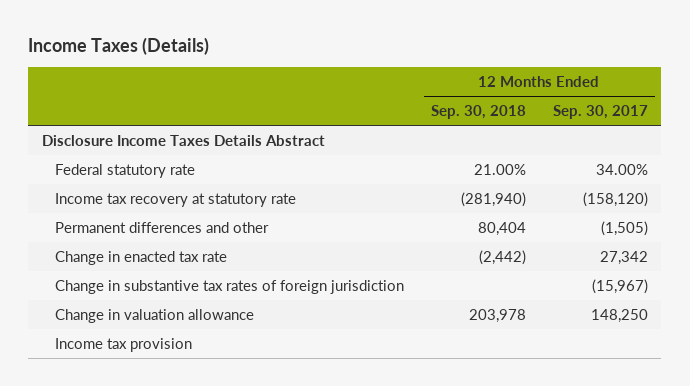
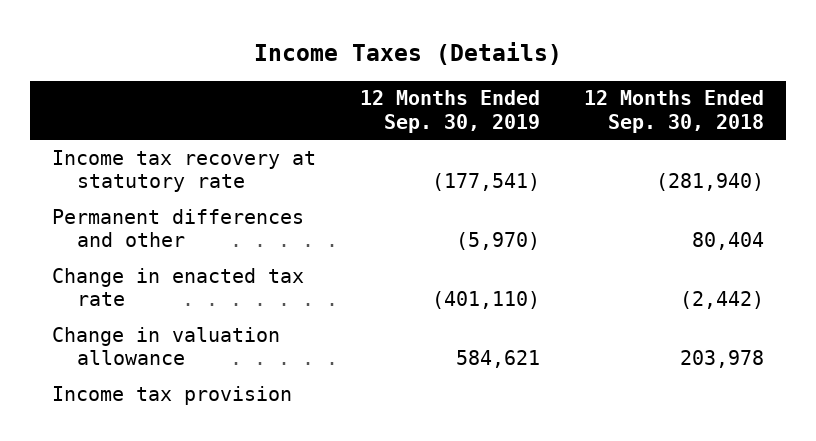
[552,105,648,120] Sep. 30, 2017 -> none
none -> [359,90,540,133] 12 Months Ended Sep. 30, 2019
[41,135,325,147] Disclosure Income Taxes Details Abstract -> none
[55,164,196,179] Federal statutory rate -> none
[55,280,405,295] Change in substantive tax rates of foreign jurisdiction -> none

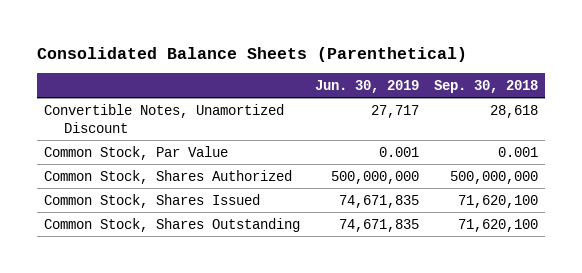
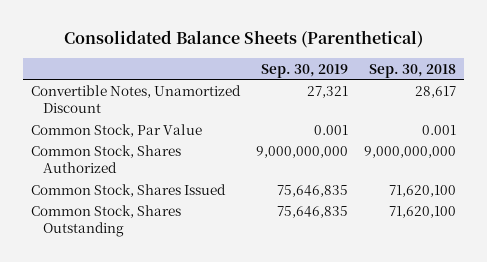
[315,79,420,93] Jun. 30, 2019 -> none
none -> [261,63,349,78] Sep. 30, 2019
[489,104,538,118] 28,618 -> [415,85,457,98] 28,617
[449,170,538,184] 500,000,000 -> [364,145,457,158] 9,000,000,000

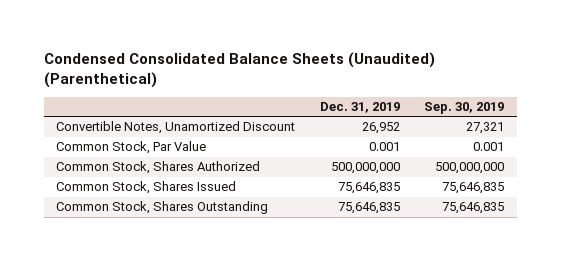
[63,30,423,49] Consolidated Balance Sheets (Parenthetical) -> [43,51,435,88] Condensed Consolidated Balance Sheets (Unaudited) (Parenthetical)
[369,63,457,78] Sep. 30, 2018 -> none
none -> [319,102,400,114] Dec. 31, 2019
[256,145,349,158] 9,000,000,000 -> [435,162,505,175] 500,000,000

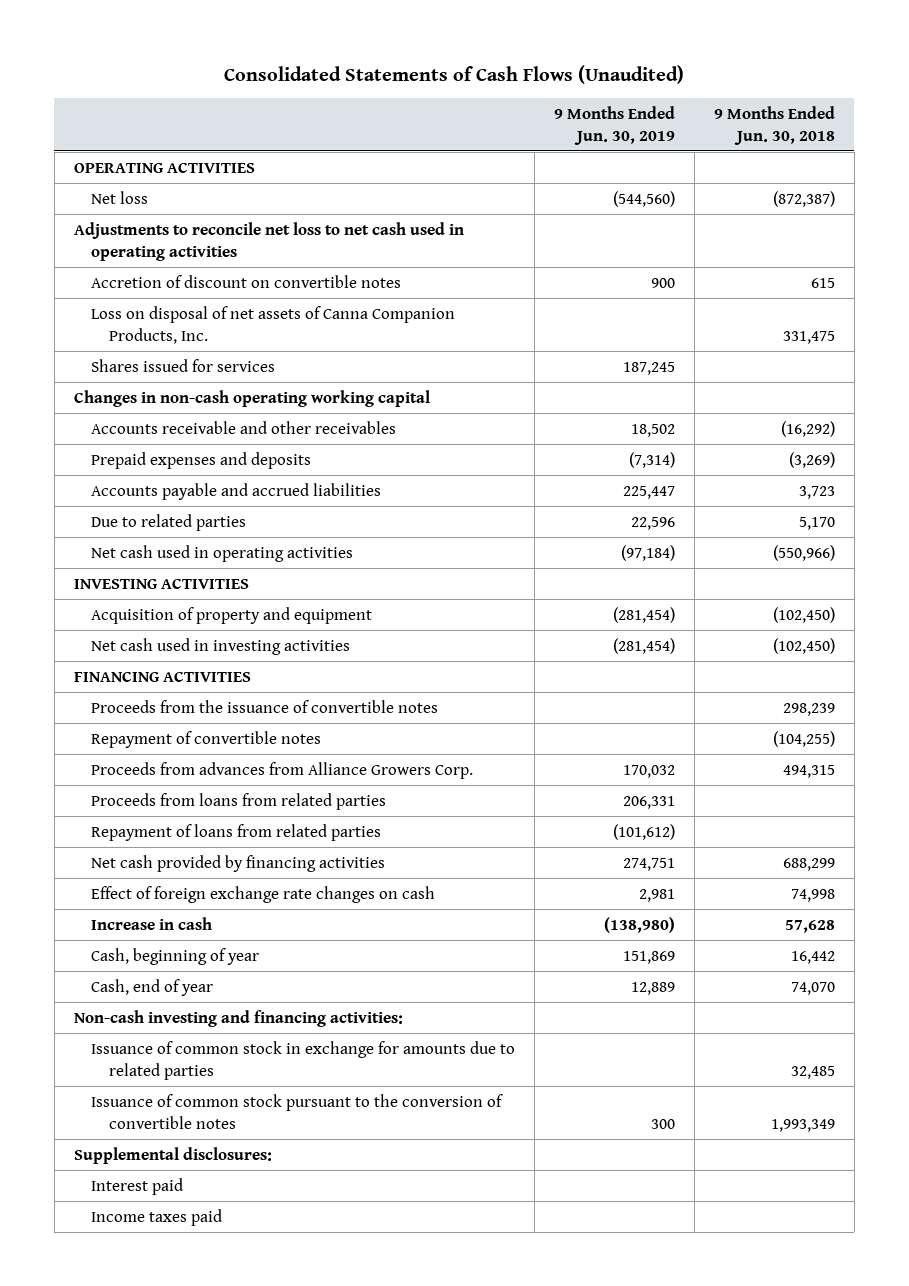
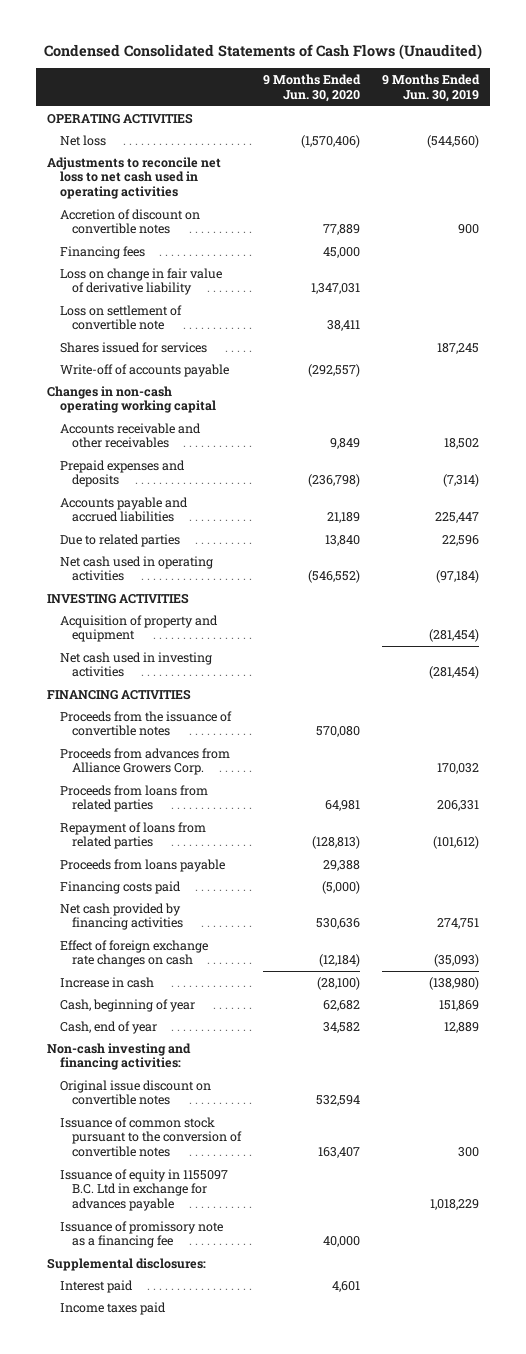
[224,64,685,84] Consolidated Statements of Cash Flows (Unaudited) -> [43,43,482,60] Condensed Consolidated Statements of Cash Flows (Unaudited)
[713,105,835,145] 9 Months Ended Jun. 30, 2018 -> none
none -> [262,74,361,102] 9 Months Ended Jun. 30, 2020
none -> [59,245,145,259] Financing fees
[91,305,456,345] Loss on disposal of net assets of Canna Companion Products, Inc. -> [59,267,222,296] Loss on change in fair value of derivative liability
none -> [59,304,182,331] Loss on settlement of convertible note
none -> [59,363,229,377] Write-off of accounts payable
[91,730,322,748] Repayment of convertible notes -> none
none -> [59,858,225,872] Proceeds from loans payable
none -> [59,880,181,894] Financing costs paid
[639,888,676,902] 2,981 -> [433,954,479,968] (35,093)
[91,1040,516,1081] Issuance of common stock in exchange for amounts due to related parties -> none
none -> [59,1079,211,1106] Original issue discount on convertible notes
none -> [59,1168,228,1212] Issuance of equity in 1155097 B.C. Ltd in exchange for advances payable
none -> [59,1220,223,1249] Issuance of promissory note as a financing fee

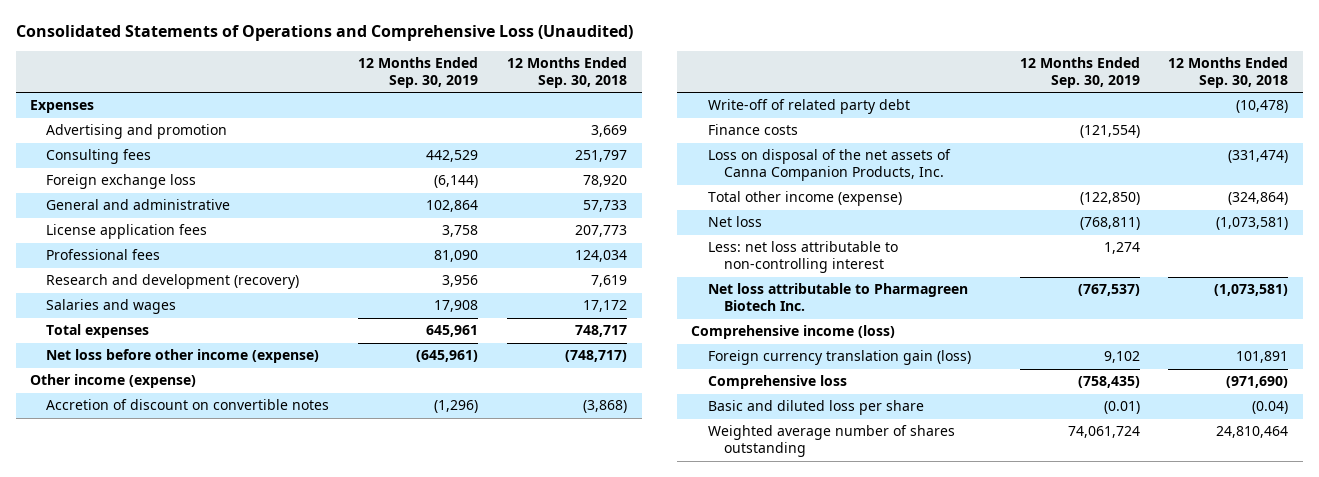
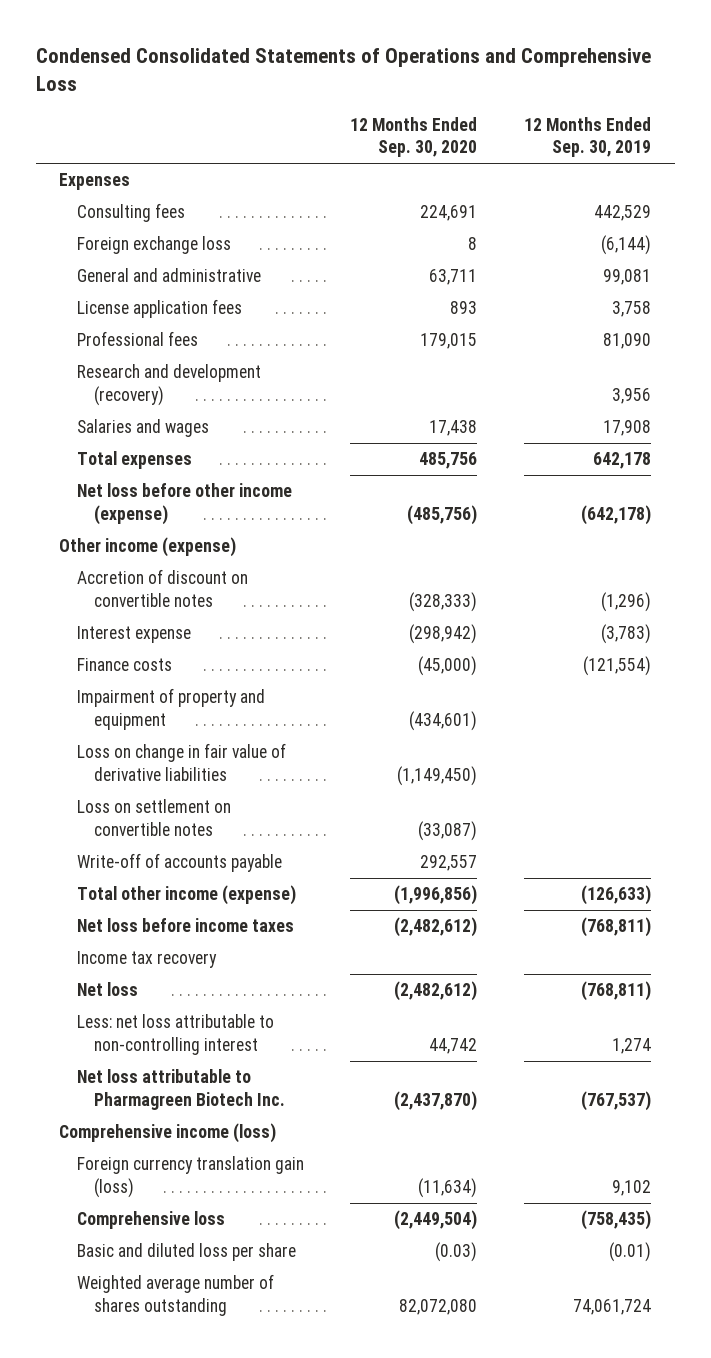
[15,25,633,42] Consolidated Statements of Operations and Comprehensive Loss (Unaudited) -> [36,48,652,91] Condensed Consolidated Statements of Operations and Comprehensive Loss
[507,57,628,88] 12 Months Ended Sep. 30, 2018 -> none
none -> [350,117,478,158] 12 Months Ended Sep. 30, 2020
[46,124,228,140] Advertising and promotion -> none
[426,200,479,213] 102,864 -> [603,269,652,286] 99,081
[426,325,479,338] 645,961 -> [593,452,652,470] 642,178
[416,350,479,363] (645,961) -> [581,504,652,525] (642,178)
[707,99,910,115] Write-off of related party debt -> none
none -> [76,626,191,644] Interest expense
[707,149,951,181] Loss on disposal of the net assets of Canna Companion Products, Inc. -> none
none -> [76,688,265,730] Impairment of property and equipment
none -> [76,743,286,781] Loss on change in fair value of derivative liabilities
none -> [76,799,231,836] Loss on settlement on convertible notes
none -> [76,853,282,873] Write-off of accounts payable
[1079,192,1140,206] (122,850) -> [581,885,652,906] (126,633)
none -> [76,918,294,933] Net loss before income taxes
none -> [76,951,217,969] Income tax recovery

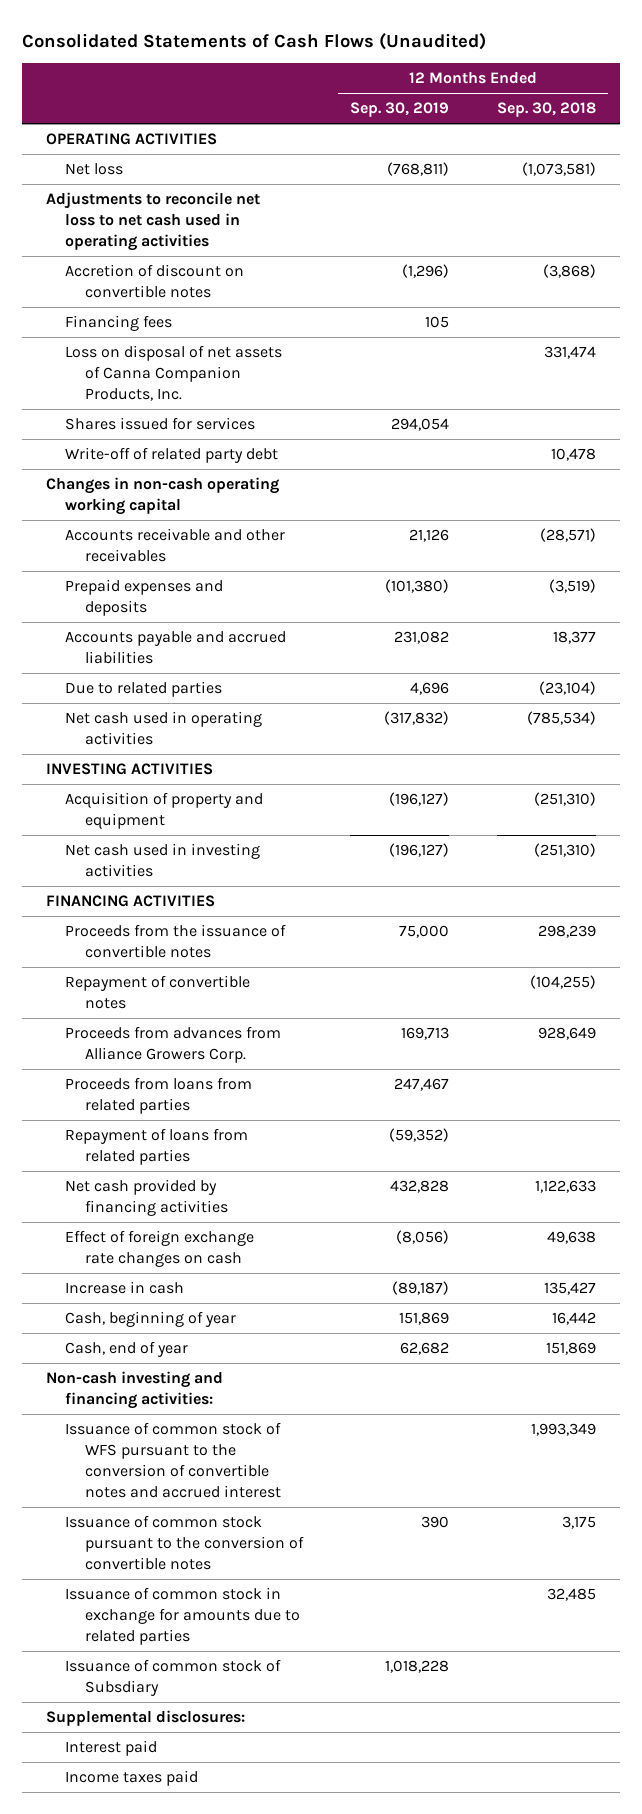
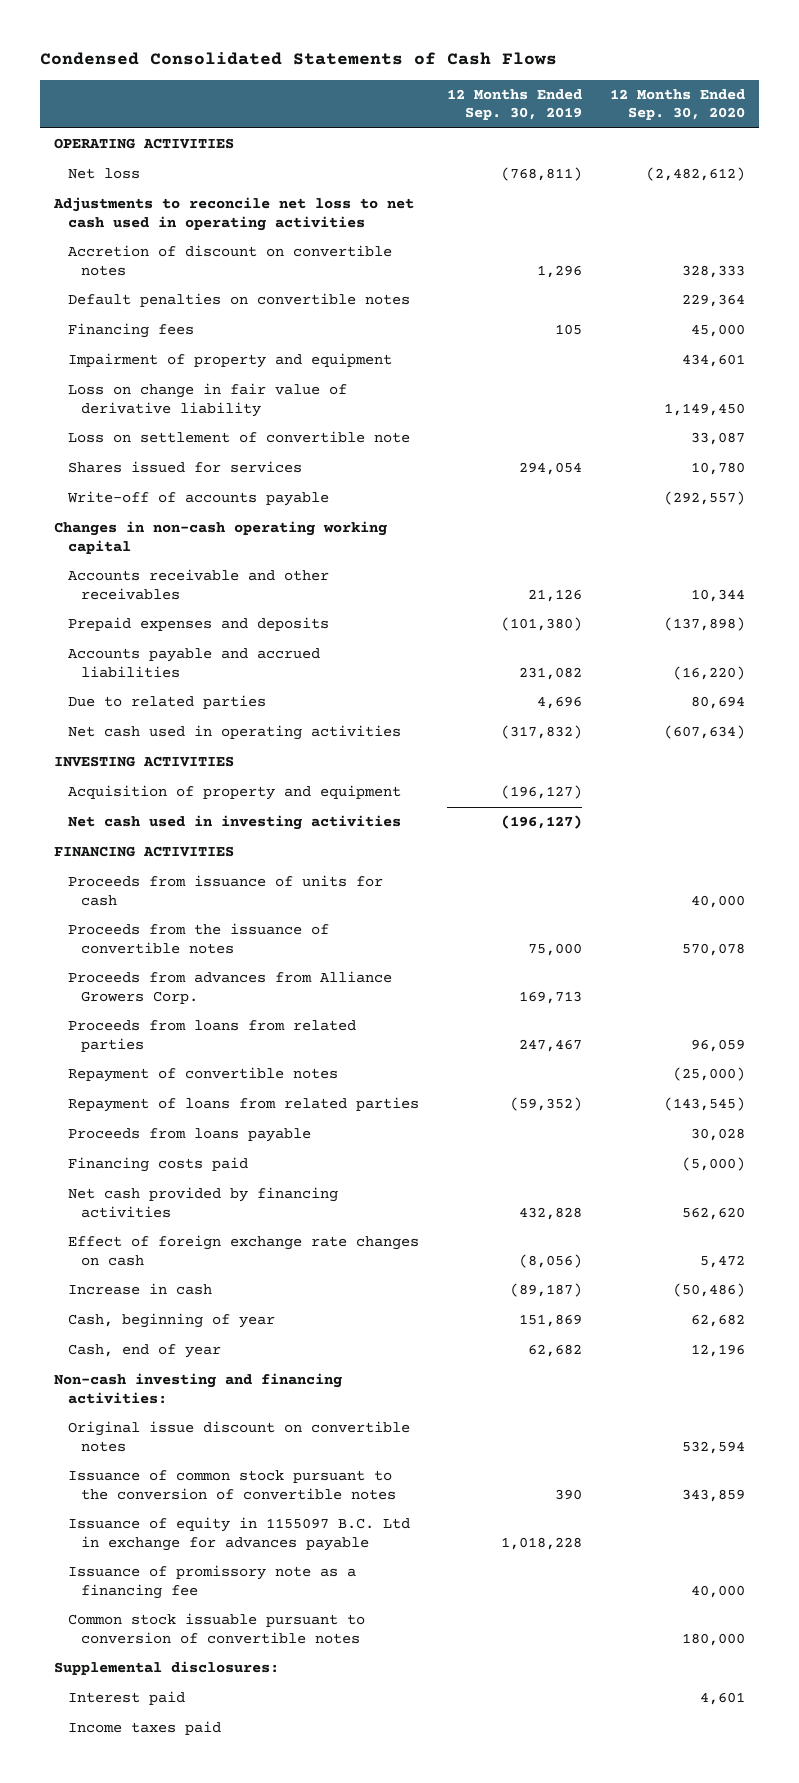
[21,32,486,50] Consolidated Statements of Cash Flows (Unaudited) -> [40,52,558,66] Condensed Consolidated Statements of Cash Flows
[497,102,597,118] Sep. 30, 2018 -> none
none -> [609,89,745,121] 12 Months Ended Sep. 30, 2020
[402,264,450,279] (1,296) -> [536,264,582,278] 1,296
none -> [67,293,410,308] Default penalties on convertible notes
none -> [67,353,392,369] Impairment of property and equipment
[65,345,283,401] Loss on disposal of net assets of Canna Companion Products, Inc. -> [67,383,347,417] Loss on change in fair value of derivative liability
none -> [67,431,410,444] Loss on settlement of convertible note
[65,447,279,464] Write-off of related party debt -> none
none -> [66,491,329,507] Write-off of accounts payable
none -> [67,875,383,906] Proceeds from issuance of units for cash
[65,975,251,1009] Repayment of convertible notes -> [67,1067,338,1083] Repayment of convertible notes
none -> [67,1128,311,1143] Proceeds from loans payable
none -> [67,1157,248,1173] Financing costs paid
[65,1422,282,1498] Issuance of common stock of WFS pursuant to the conversion of convertible notes and accrued interest -> none
none -> [67,1421,410,1452] Original issue discount on convertible notes
[65,1587,300,1645] Issuance of common stock in exchange for amounts due to related parties -> none
[65,1659,282,1696] Issuance of common stock of Subsdiary -> [67,1517,410,1551] Issuance of equity in 1155097 B.C. Ltd in exchange for advances payable
none -> [67,1565,356,1599] Issuance of promissory note as a financing fee
none -> [67,1613,365,1644] Common stock issuable pursuant to conversion of convertible notes

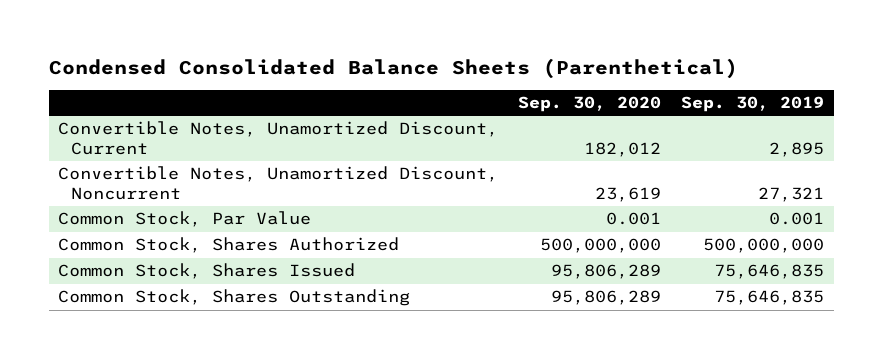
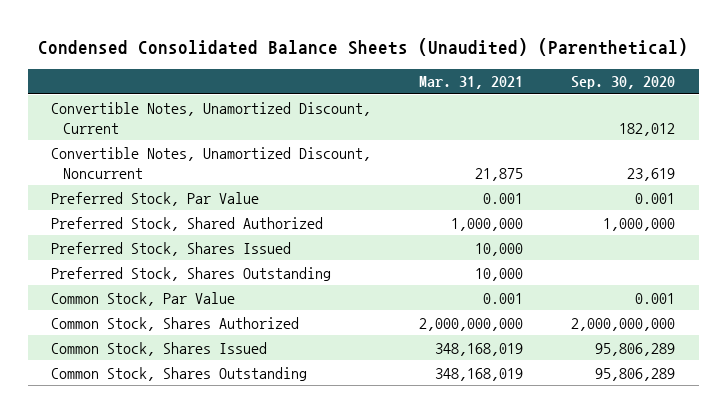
[48,57,738,79] Condensed Consolidated Balance Sheets (Parenthetical) -> [38,37,689,56] Condensed Consolidated Balance Sheets (Unaudited) (Parenthetical)
[680,96,824,113] Sep. 30, 2019 -> none
none -> [419,76,524,90] Mar. 31, 2021
none -> [51,191,260,206] Preferred Stock, Par Value
none -> [51,216,324,231] Preferred Stock, Shared Authorized
none -> [51,241,292,256] Preferred Stock, Shares Issued
none -> [51,266,332,281] Preferred Stock, Shares Outstanding
[540,238,662,254] 500,000,000 -> [570,317,675,331] 2,000,000,000

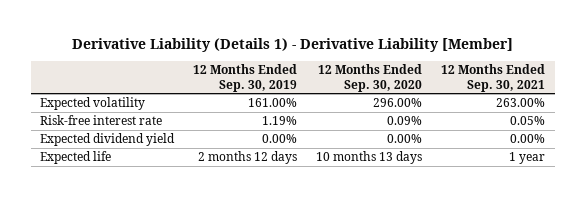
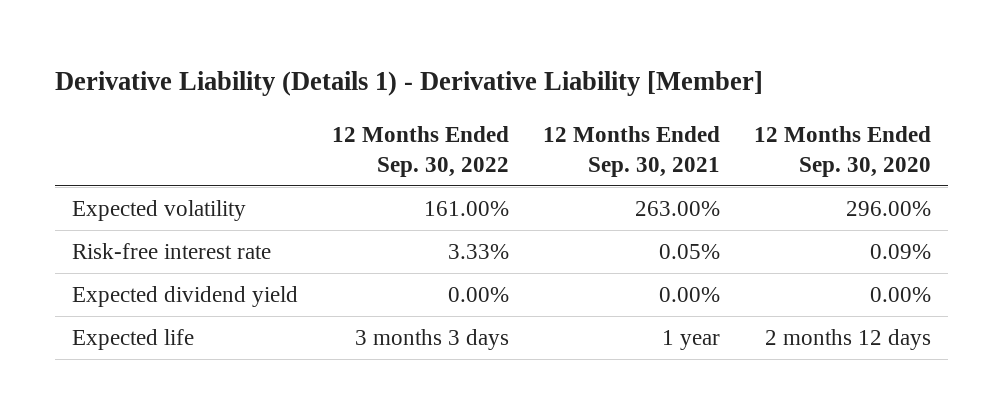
[193,64,298,92] 12 Months Ended Sep. 30, 2019 -> none
none -> [332,126,510,177] 12 Months Ended Sep. 30, 2022
[316,151,423,165] 10 months 13 days -> [765,329,932,351] 2 months 12 days

